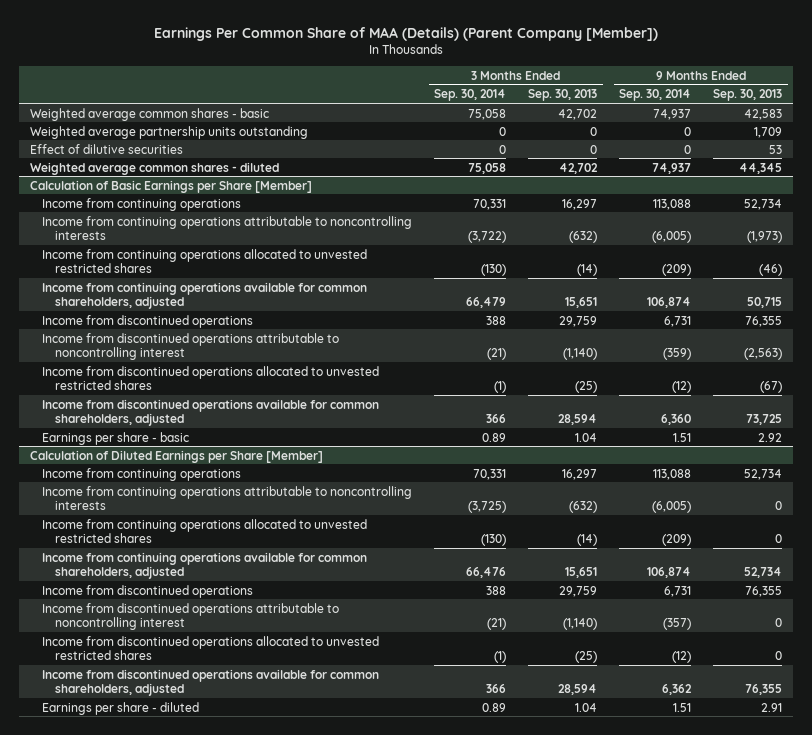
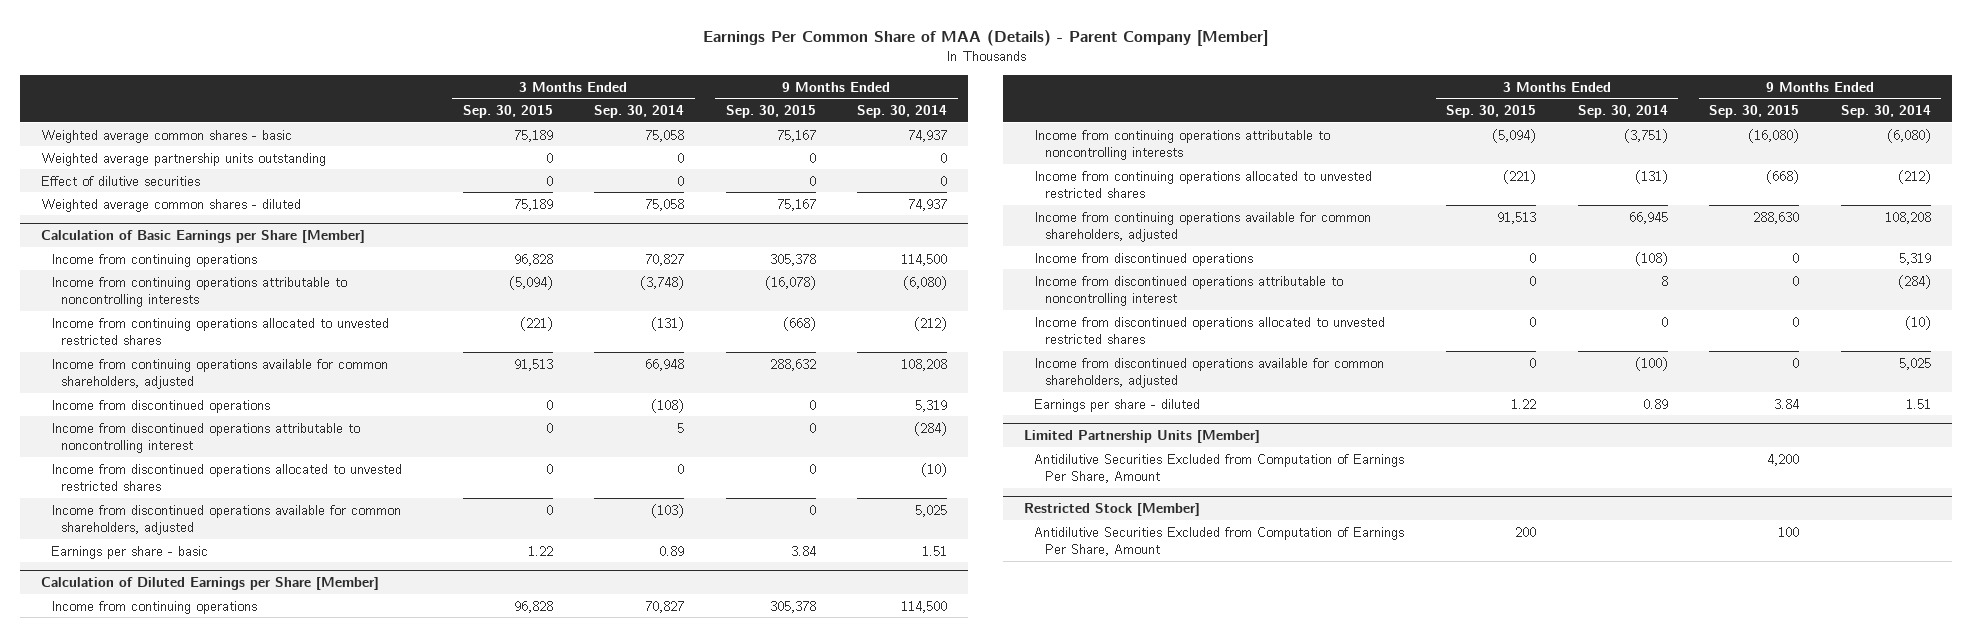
[153,26,658,41] Earnings Per Common Share of MAA (Details) (Parent Company [Member]) -> [702,29,1268,46] Earnings Per Common Share of MAA (Details) - Parent Company [Member]
[528,89,598,102] Sep. 30, 2013 -> none
[713,89,783,102] Sep. 30, 2013 -> none
none -> [462,104,553,118] Sep. 30, 2015
none -> [725,104,816,118] Sep. 30, 2015
[473,198,507,210] 70,331 -> [645,253,685,266] 70,827
[653,198,692,210] 113,088 -> [901,253,948,266] 114,500
[468,231,507,244] (3,722) -> [640,275,685,290] (3,748)
[652,231,692,244] (6,005) -> [903,275,948,290] (6,080)
[481,264,507,277] (130) -> [651,316,685,331] (131)
[662,264,692,277] (209) -> [914,316,948,331] (212)
[466,297,507,309] 66,479 -> [645,358,685,371] 66,948
[647,297,692,309] 106,874 -> [901,358,948,371] 108,208
[486,315,507,325] 388 -> [651,398,685,413] (108)
[664,315,692,327] 6,731 -> [915,399,948,412] 5,319
[487,348,507,361] (21) -> [677,422,685,433] 5
[663,348,692,361] (359) -> [914,421,948,436] (284)
[494,381,507,394] (1) -> [677,463,685,474] 0
[672,381,692,394] (12) -> [921,462,948,477] (10)
[486,414,507,424] 366 -> [651,503,685,518] (103)
[661,414,692,426] 6,360 -> [915,504,948,517] 5,025
[473,468,507,480] 70,331 -> [645,600,685,613] 70,827
[653,468,692,480] 113,088 -> [901,600,948,613] 114,500
[468,501,507,514] (3,725) -> [1623,128,1668,143] (3,751)
[652,501,692,514] (6,005) -> [1886,128,1931,143] (6,080)
[481,534,507,547] (130) -> [1634,169,1668,184] (131)
[662,534,692,547] (209) -> [1897,169,1931,184] (212)
[466,567,507,579] 66,476 -> [1628,211,1668,224] 66,945
[647,567,692,579] 106,874 -> [1884,211,1931,224] 108,208
[486,585,507,595] 388 -> [1634,251,1668,266] (108)
[664,585,692,597] 6,731 -> [1898,252,1931,265] 5,319
[487,618,507,631] (21) -> [1660,275,1668,286] 8
[663,618,692,631] (357) -> [1897,274,1931,289] (284)
[494,651,507,664] (1) -> [1660,316,1668,327] 0
[672,651,692,664] (12) -> [1904,315,1931,330] (10)
[486,684,507,694] 366 -> [1634,356,1668,371] (100)
[662,684,693,696] 6,362 -> [1898,357,1931,370] 5,025
none -> [1024,430,1261,444] Limited Partnership Units [Member]
none -> [1034,453,1405,483] Antidilutive Securities Excluded from Computation of Earnings Per Share, Amount
none -> [1024,503,1201,517] Restricted Stock [Member]
none -> [1034,526,1405,556] Antidilutive Securities Excluded from Computation of Earnings Per Share, Amount

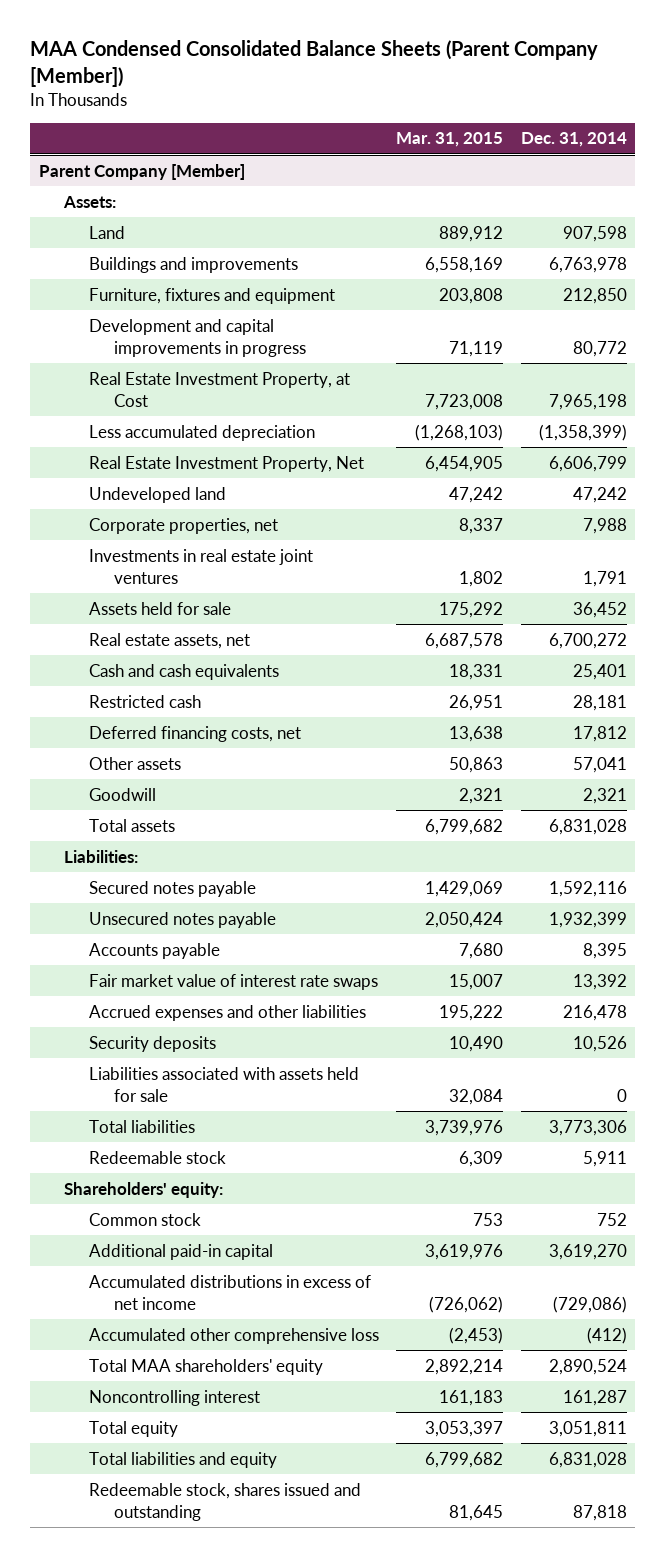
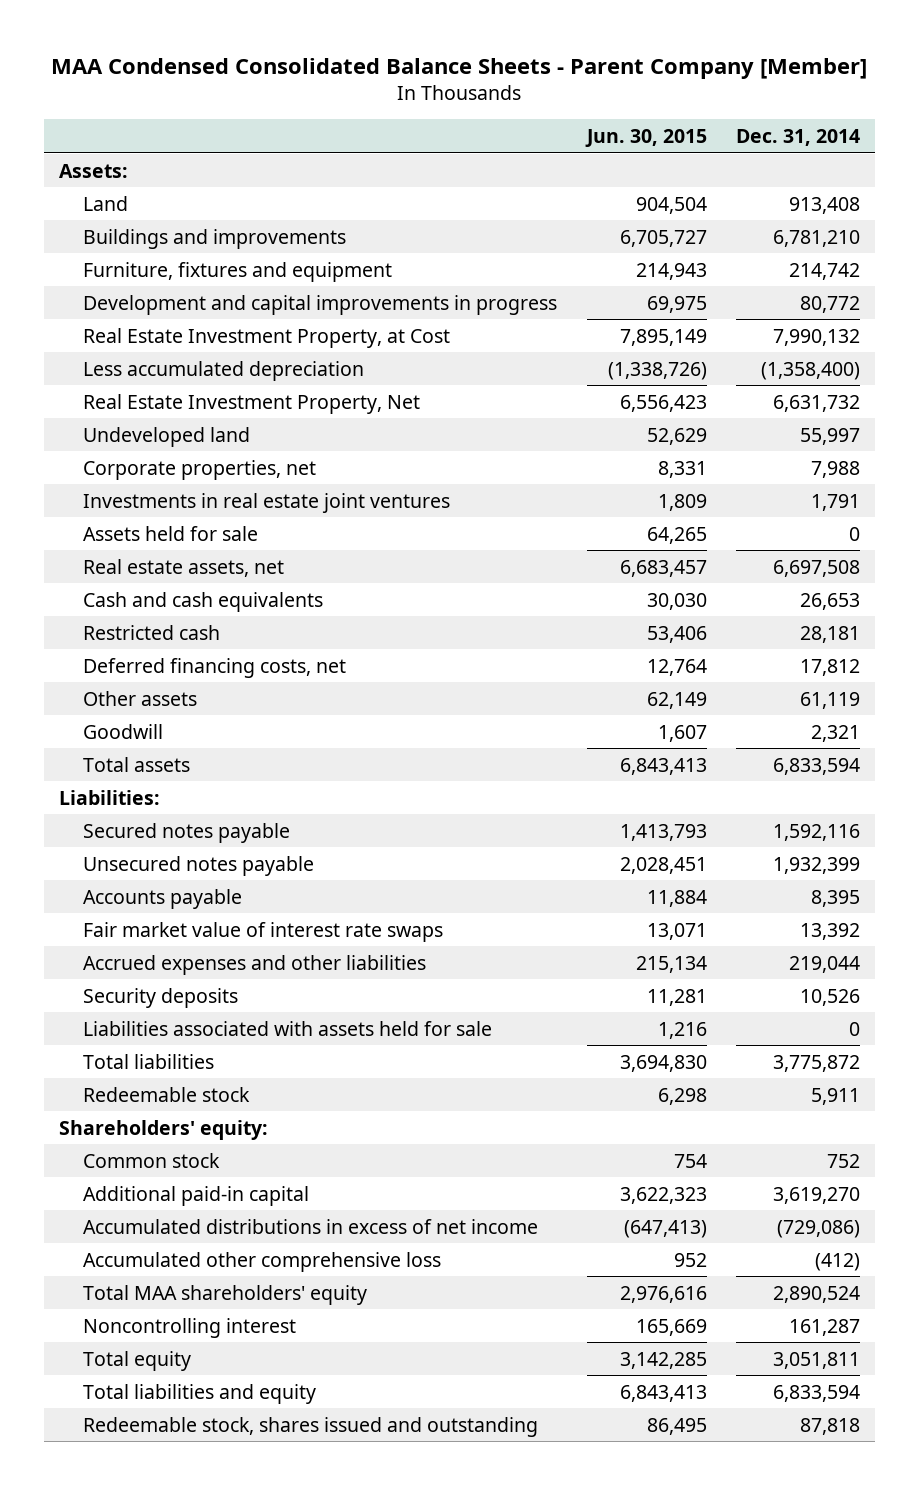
[29,40,598,87] MAA Condensed Consolidated Balance Sheets (Parent Company [Member]) -> [51,57,868,79] MAA Condensed Consolidated Balance Sheets - Parent Company [Member]
[396,132,504,148] Mar. 31, 2015 -> none
none -> [584,128,707,147] Jun. 30, 2015
[38,163,245,180] Parent Company [Member] -> none
[562,225,627,242] 907,598 -> [789,196,861,214] 913,408
[548,256,627,273] 6,763,978 -> [773,229,861,247] 6,781,210
[562,287,627,304] 212,850 -> [789,262,861,280] 214,742
[548,393,627,410] 7,965,198 -> [773,328,861,346] 7,990,132
[538,423,627,441] (1,358,399) -> [761,361,861,380] (1,358,400)
[548,455,627,472] 6,606,799 -> [773,394,861,412] 6,631,732
[572,486,627,503] 47,242 -> [800,427,861,445] 55,997
[572,601,627,618] 36,452 -> [849,526,861,541] 0
[548,632,627,649] 6,700,272 -> [773,559,861,577] 6,697,508
[572,663,627,680] 25,401 -> [800,592,861,610] 26,653
[572,756,627,773] 57,041 -> [800,691,861,709] 61,119
[548,818,627,835] 6,831,028 -> [773,757,861,775] 6,833,594
[562,1004,627,1021] 216,478 -> [789,955,861,973] 219,044
[548,1119,627,1136] 3,773,306 -> [773,1054,861,1072] 3,775,872
[548,1451,627,1468] 6,831,028 -> [773,1384,861,1402] 6,833,594

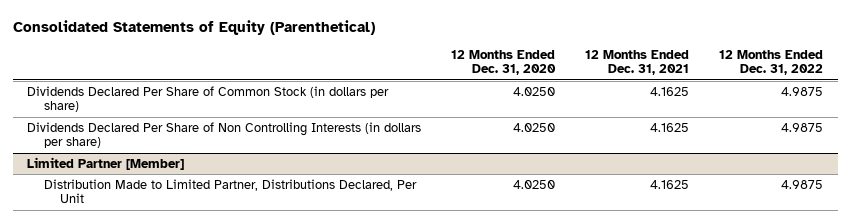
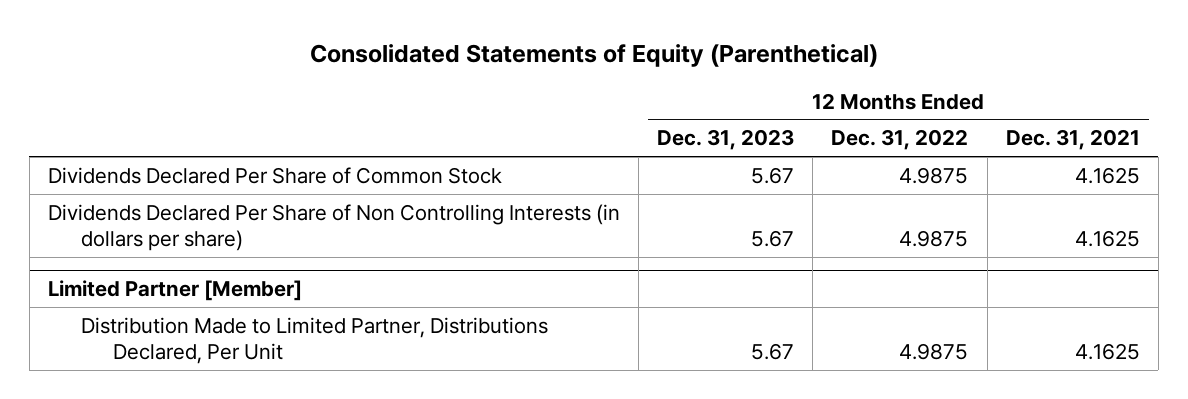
[451,50,557,76] 12 Months Ended Dec. 31, 2020 -> none
none -> [657,129,795,151] Dec. 31, 2023
[27,85,390,113] Dividends Declared Per Share of Common Stock (in dollars per share) -> [47,166,502,184] Dividends Declared Per Share of Common Stock

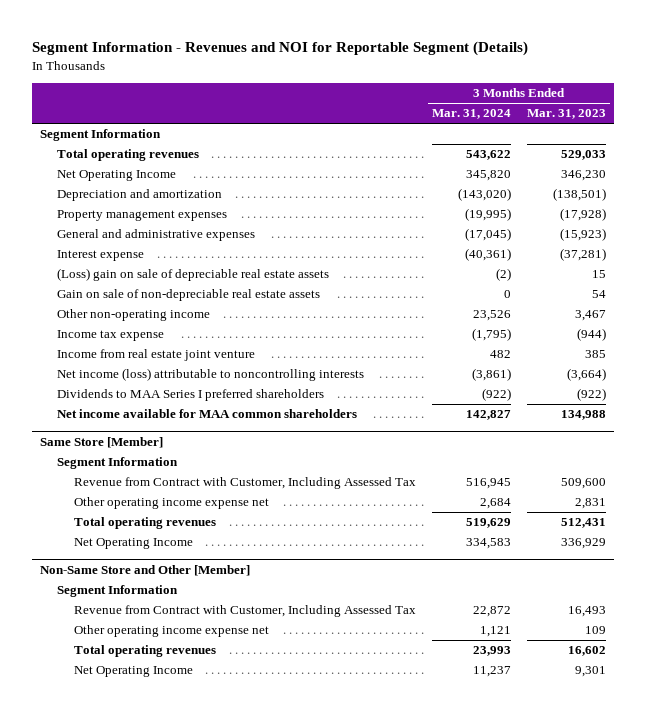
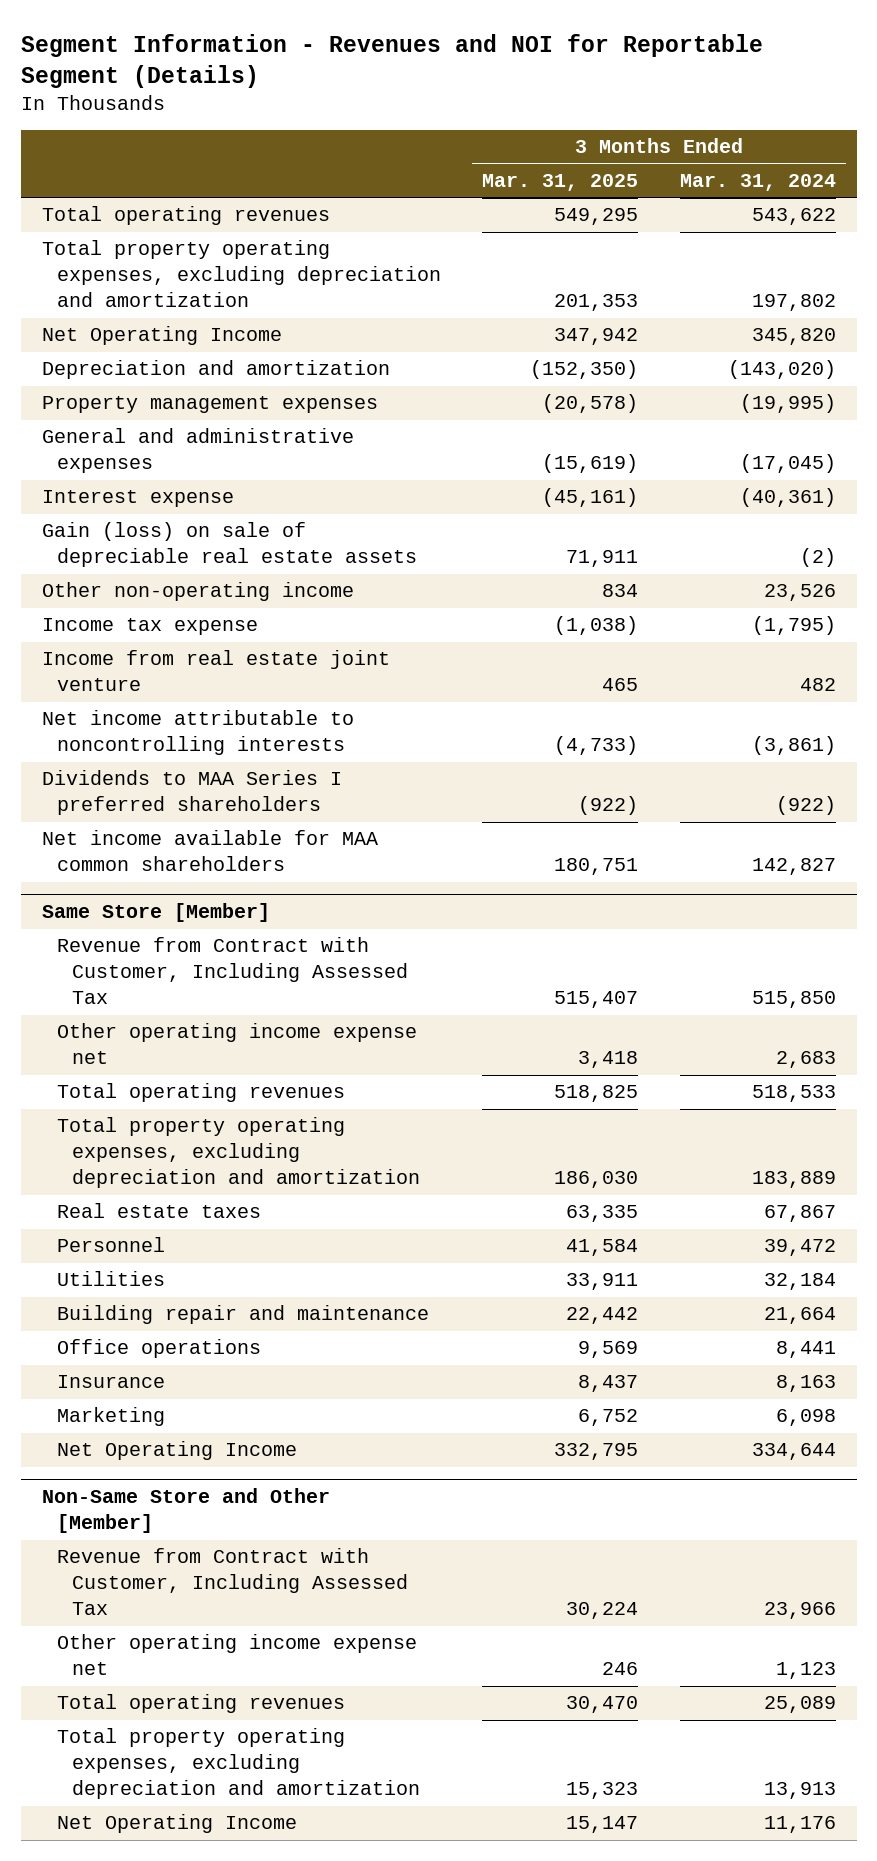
[527,109,607,120] Mar. 31, 2023 -> none
none -> [482,173,639,191] Mar. 31, 2025
[40,129,162,142] Segment Information -> none
none -> [41,240,441,308] Total property operating expenses, excluding depreciation and amortization
[57,289,321,302] Gain on sale of non-depreciable real estate assets -> none
[57,268,330,282] (Loss) gain on sale of depreciable real estate assets -> [41,522,417,568] Gain (loss) on sale of depreciable real estate assets
[57,368,365,382] Net income (loss) attributable to noncontrolling interests -> [41,710,354,756] Net income attributable to noncontrolling interests
[57,457,179,470] Segment Information -> none
[466,478,512,490] 516,945 -> [751,991,836,1009] 515,850
[480,498,512,510] 2,684 -> [775,1051,836,1069] 2,683
[466,518,512,529] 519,629 -> [751,1085,836,1103] 518,533
none -> [56,1117,420,1189] Total property operating expenses, excluding depreciation and amortization
none -> [56,1203,261,1219] Real estate taxes
none -> [56,1237,165,1253] Personnel
none -> [56,1271,165,1287] Utilities
none -> [56,1305,429,1325] Building repair and maintenance
none -> [56,1339,261,1359] Office operations
none -> [56,1375,165,1389] Insurance
none -> [56,1407,165,1427] Marketing
[466,538,512,550] 334,583 -> [751,1443,836,1461] 334,644
[57,585,179,598] Segment Information -> none
[473,606,512,618] 22,872 -> [763,1602,836,1620] 23,966
[480,626,512,638] 1,121 -> [775,1662,836,1680] 1,123
[473,646,512,657] 23,993 -> [763,1696,836,1714] 25,089
none -> [56,1728,420,1800] Total property operating expenses, excluding depreciation and amortization
[473,666,512,678] 11,237 -> [763,1816,836,1834] 11,176

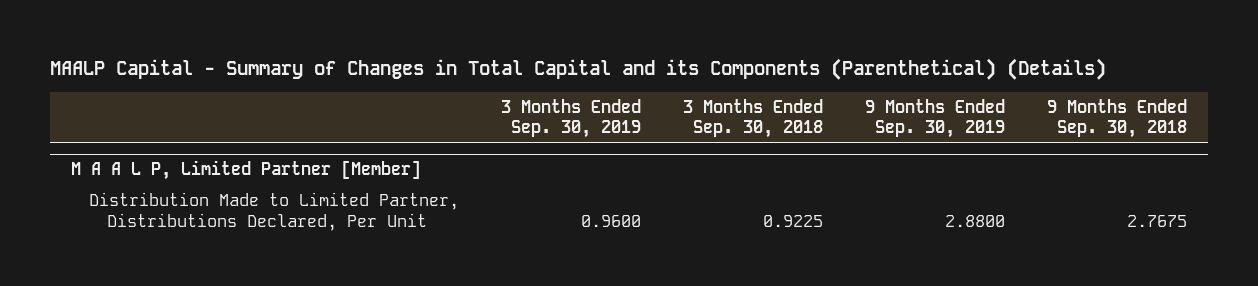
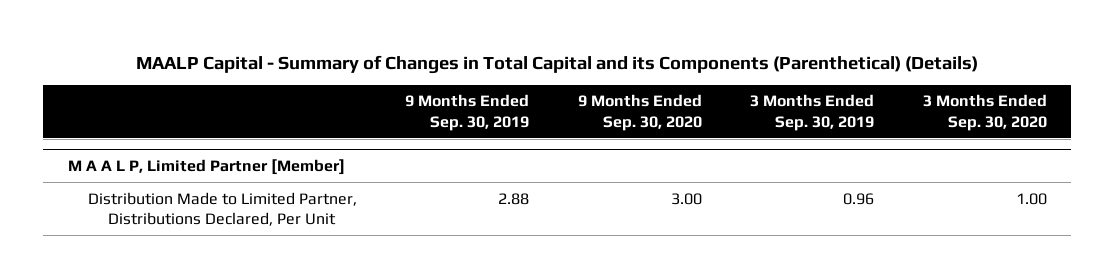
[682,98,823,139] 3 Months Ended Sep. 30, 2018 -> none
[1046,98,1187,139] 9 Months Ended Sep. 30, 2018 -> none
none -> [577,94,702,131] 9 Months Ended Sep. 30, 2020
none -> [922,94,1047,131] 3 Months Ended Sep. 30, 2020
[580,214,641,227] 0.9600 -> [843,192,875,205] 0.96
[944,214,1005,227] 2.8800 -> [498,192,530,205] 2.88

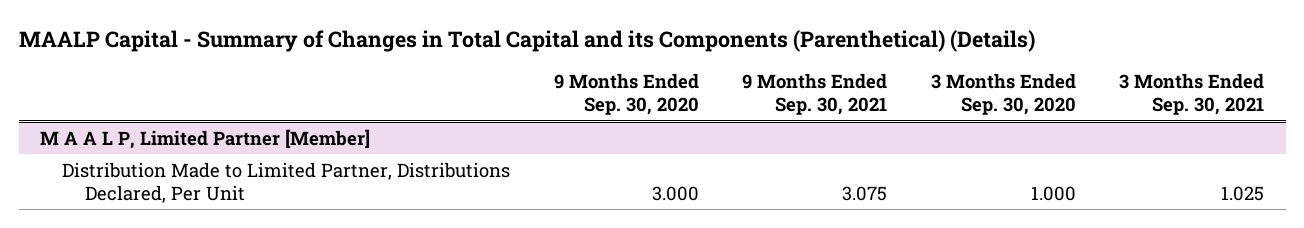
[405,94,530,131] 9 Months Ended Sep. 30, 2019 -> none
[750,94,875,131] 3 Months Ended Sep. 30, 2019 -> none
none -> [742,73,888,116] 9 Months Ended Sep. 30, 2021
none -> [1119,73,1265,116] 3 Months Ended Sep. 30, 2021
[670,192,702,205] 3.00 -> [651,185,699,201] 3.000
[1015,192,1047,205] 1.00 -> [1030,185,1076,201] 1.000

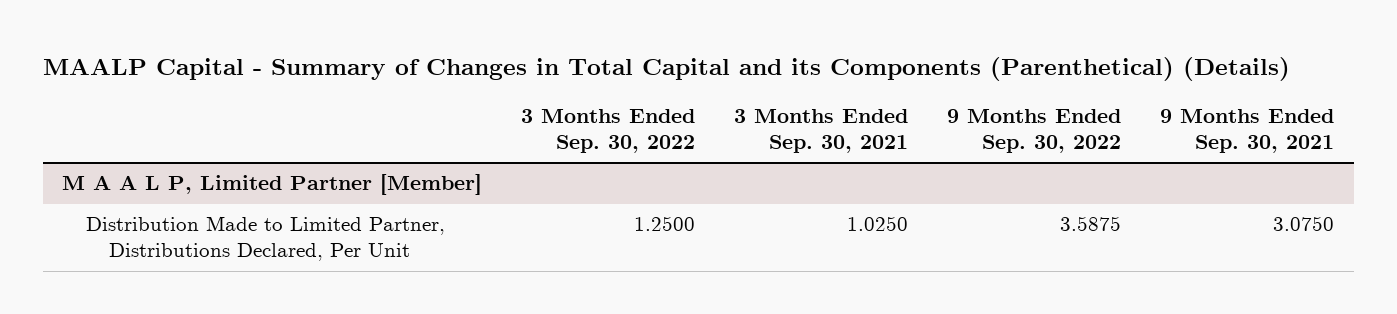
[553,73,699,116] 9 Months Ended Sep. 30, 2020 -> none
[930,73,1076,116] 3 Months Ended Sep. 30, 2020 -> none
none -> [521,108,696,153] 3 Months Ended Sep. 30, 2022
none -> [947,108,1122,153] 9 Months Ended Sep. 30, 2022
[842,185,888,201] 3.075 -> [1273,216,1335,232] 3.0750
[1221,185,1265,201] 1.025 -> [847,216,909,232] 1.0250

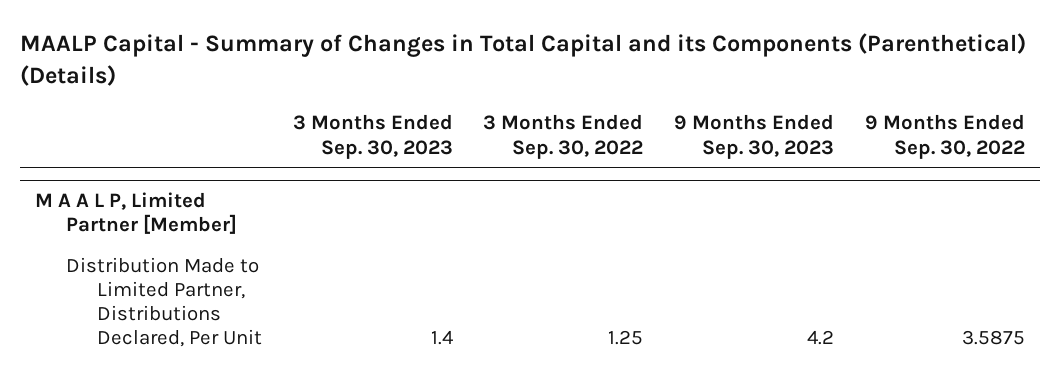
[734,108,909,153] 3 Months Ended Sep. 30, 2021 -> none
[1160,108,1335,153] 9 Months Ended Sep. 30, 2021 -> none
none -> [292,114,453,159] 3 Months Ended Sep. 30, 2023
none -> [674,114,835,159] 9 Months Ended Sep. 30, 2023
[634,216,696,232] 1.2500 -> [608,330,644,346] 1.25

